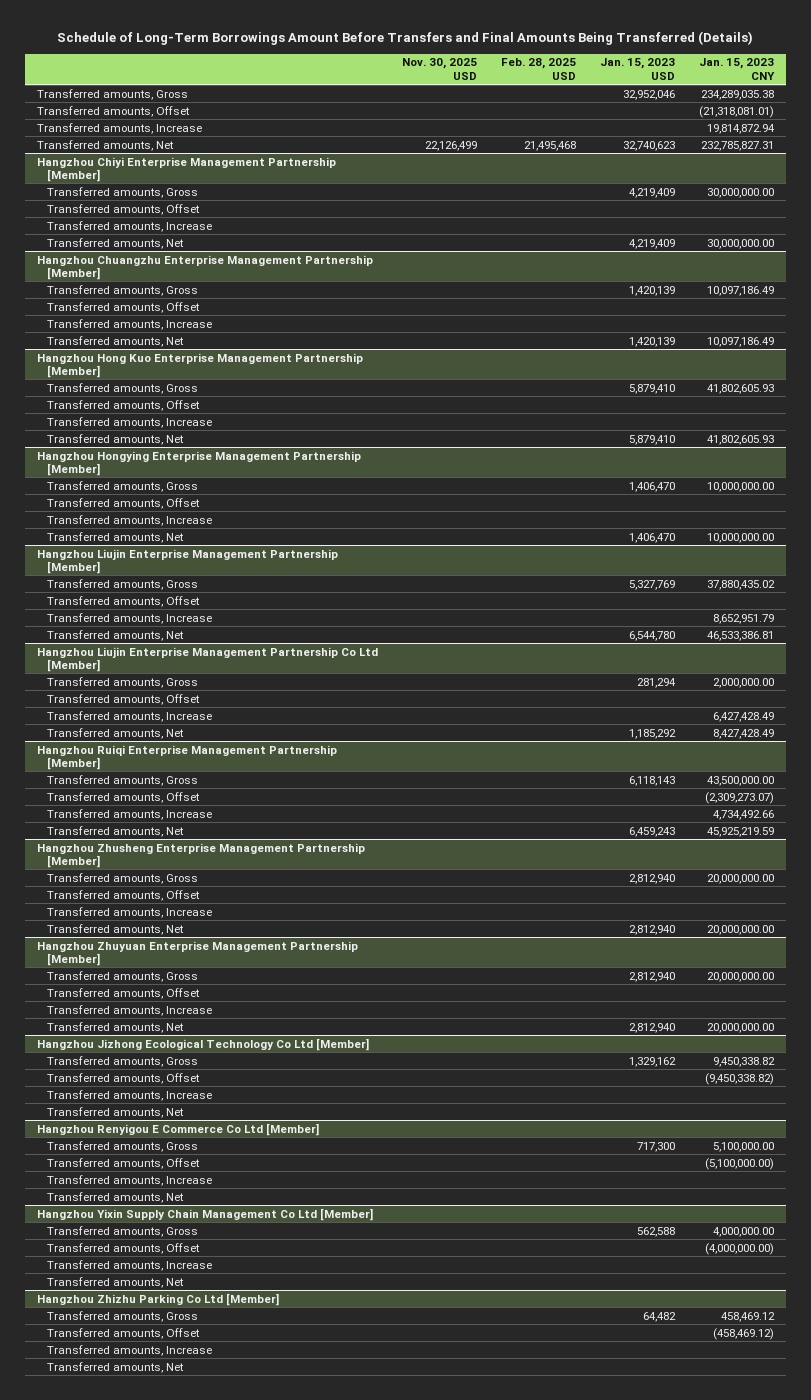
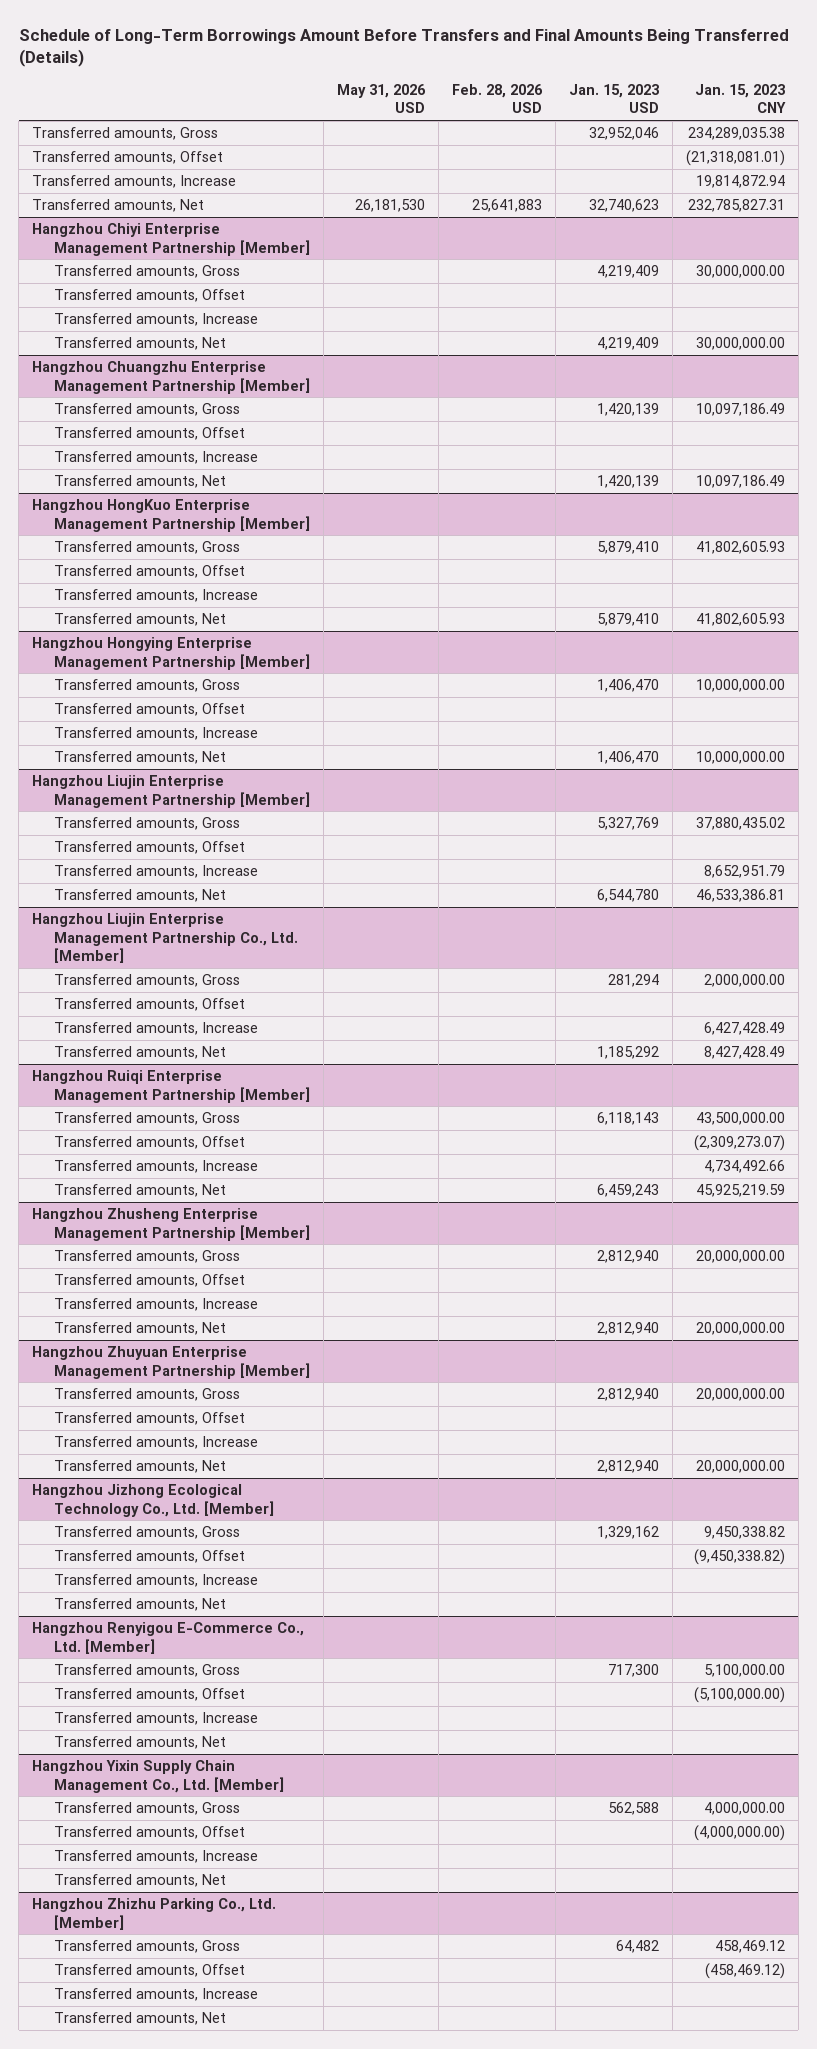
[401,58,477,80] Nov. 30, 2025 USD -> none
[500,58,576,80] Feb. 28, 2025 USD -> none
none -> [337,83,427,114] May 31, 2026 USD
none -> [452,83,544,114] Feb. 28, 2026 USD
[36,352,363,378] Hangzhou Hong Kuo Enterprise Management Partnership [Member] -> [32,499,311,532] Hangzhou HongKuo Enterprise Management Partnership [Member]
[36,646,378,672] Hangzhou Liujin Enterprise Management Partnership Co Ltd [Member] -> [32,913,299,964] Hangzhou Liujin Enterprise Management Partnership Co., Ltd. [Member]
[36,1037,369,1051] Hangzhou Jizhong Ecological Technology Co Ltd [Member] -> [32,1484,275,1517] Hangzhou Jizhong Ecological Technology Co., Ltd. [Member]
[36,1122,319,1136] Hangzhou Renyigou E Commerce Co Ltd [Member] -> [32,1622,305,1654] Hangzhou Renyigou E-Commerce Co., Ltd. [Member]
[36,1207,373,1221] Hangzhou Yixin Supply Chain Management Co Ltd [Member] -> [32,1760,285,1793] Hangzhou Yixin Supply Chain Management Co., Ltd. [Member]
[36,1292,279,1306] Hangzhou Zhizhu Parking Co Ltd [Member] -> [32,1898,277,1930] Hangzhou Zhizhu Parking Co., Ltd. [Member]

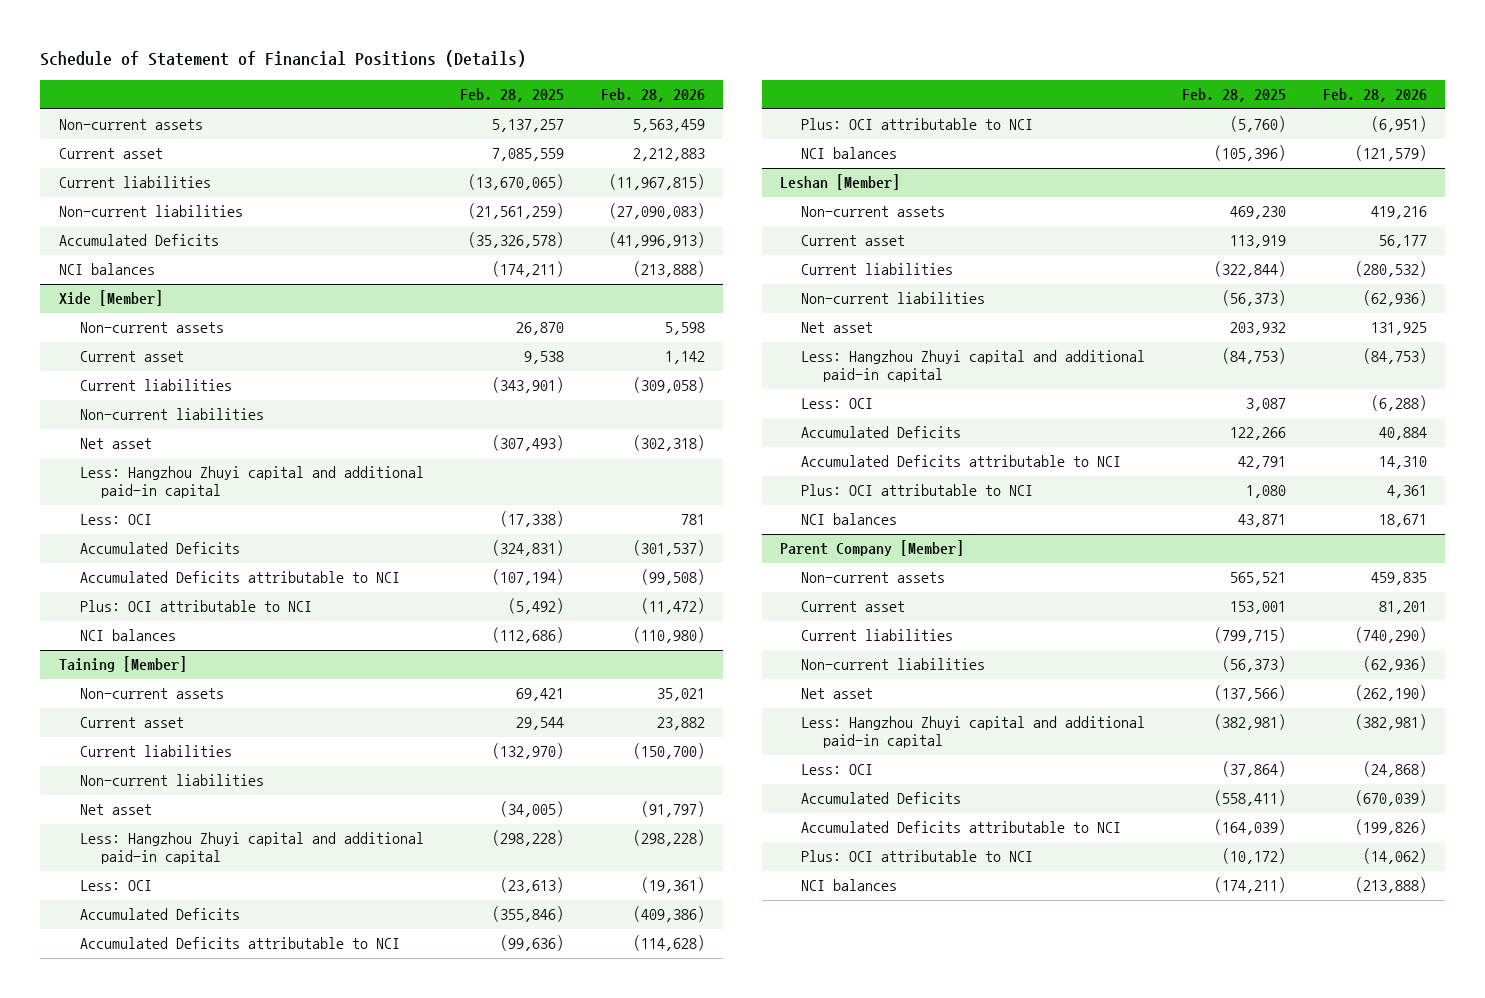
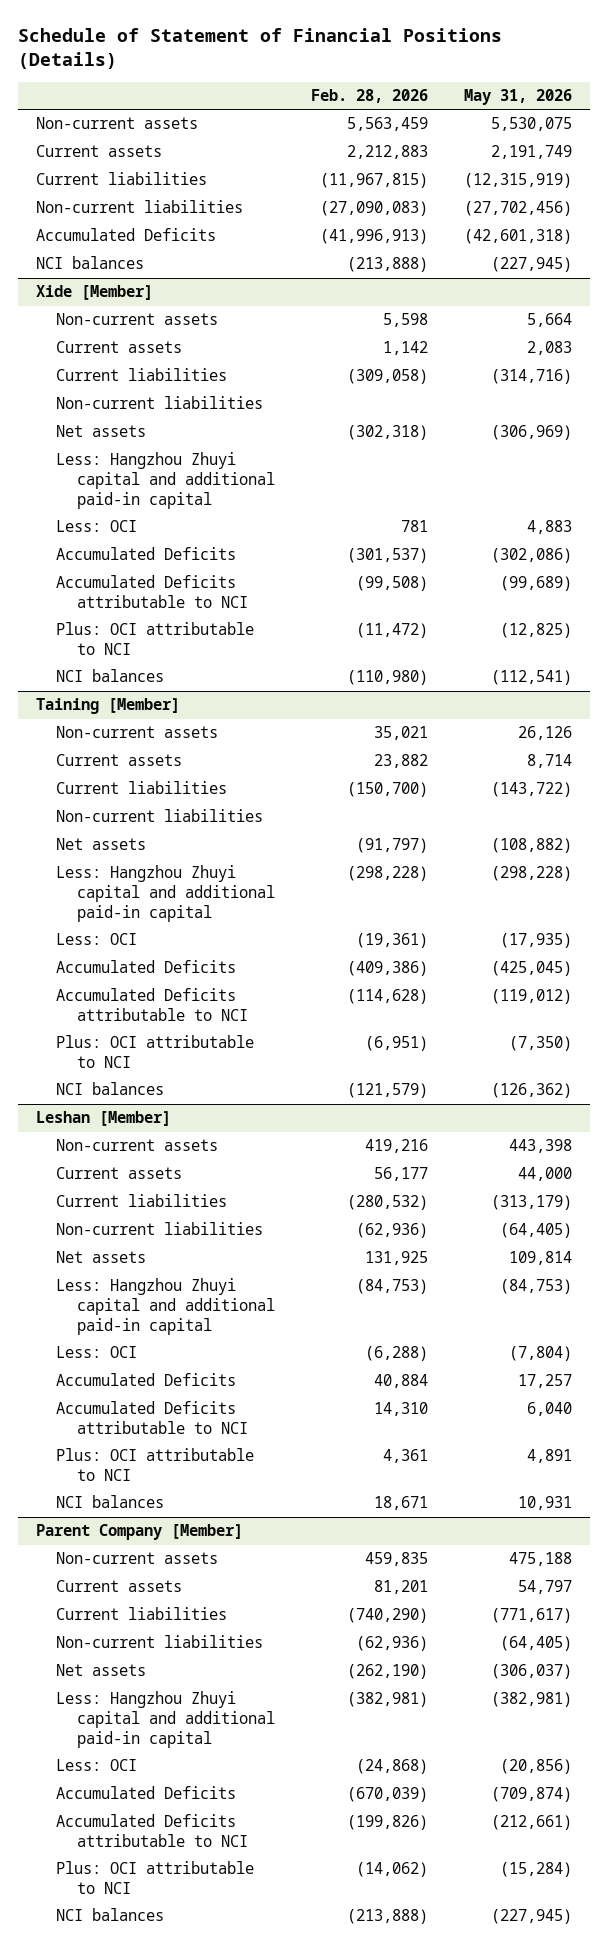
[460,88,565,103] Feb. 28, 2025 -> none
none -> [463,89,572,106] May 31, 2026
[58,148,163,160] Current asset -> [35,145,162,158] Current assets
[79,351,184,363] Current asset -> [56,341,183,354] Current assets
[79,438,152,450] Net asset -> [56,425,147,438] Net assets
[79,717,184,729] Current asset -> [56,754,183,767] Current assets
[79,804,152,816] Net asset -> [56,838,147,851] Net assets
[801,235,906,247] Current asset -> [56,1167,183,1180] Current assets
[801,322,874,334] Net asset -> [56,1251,147,1264] Net assets
[801,601,906,613] Current asset -> [56,1580,183,1593] Current assets
[801,688,874,700] Net asset -> [56,1664,147,1677] Net assets

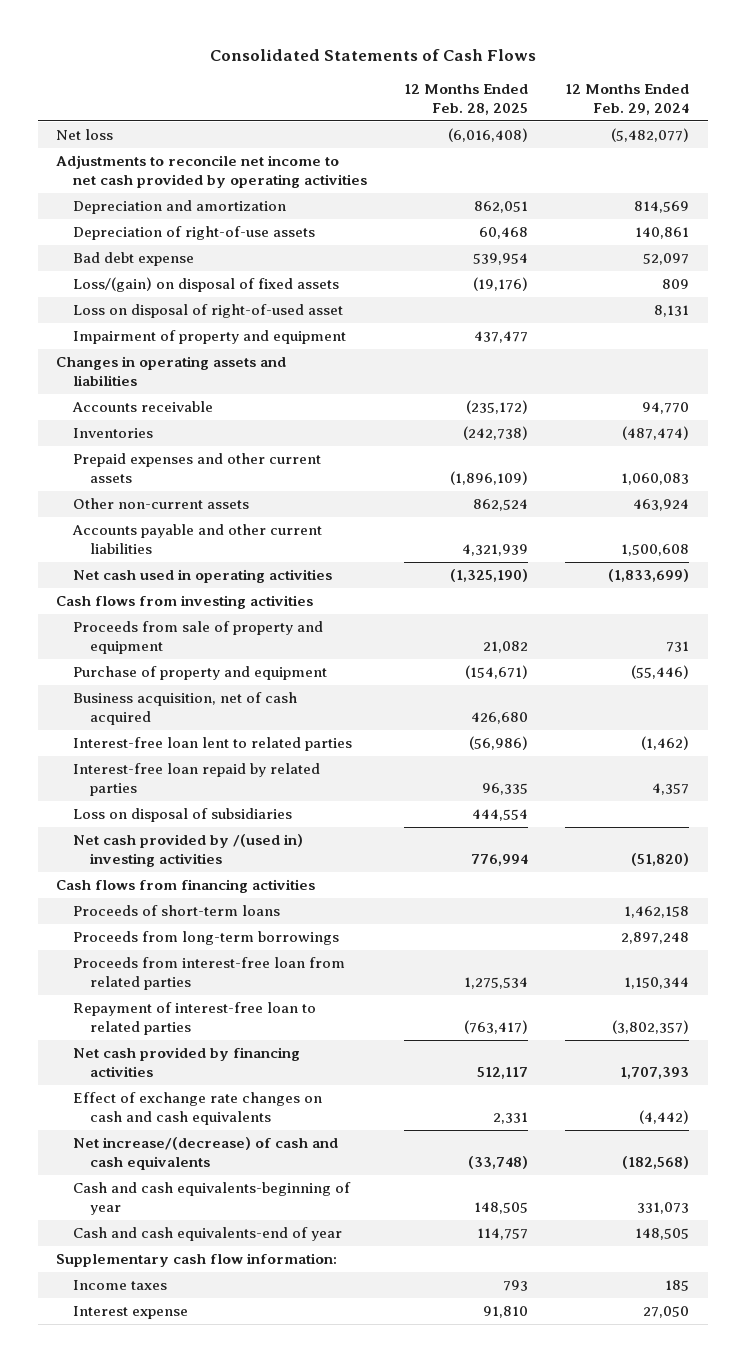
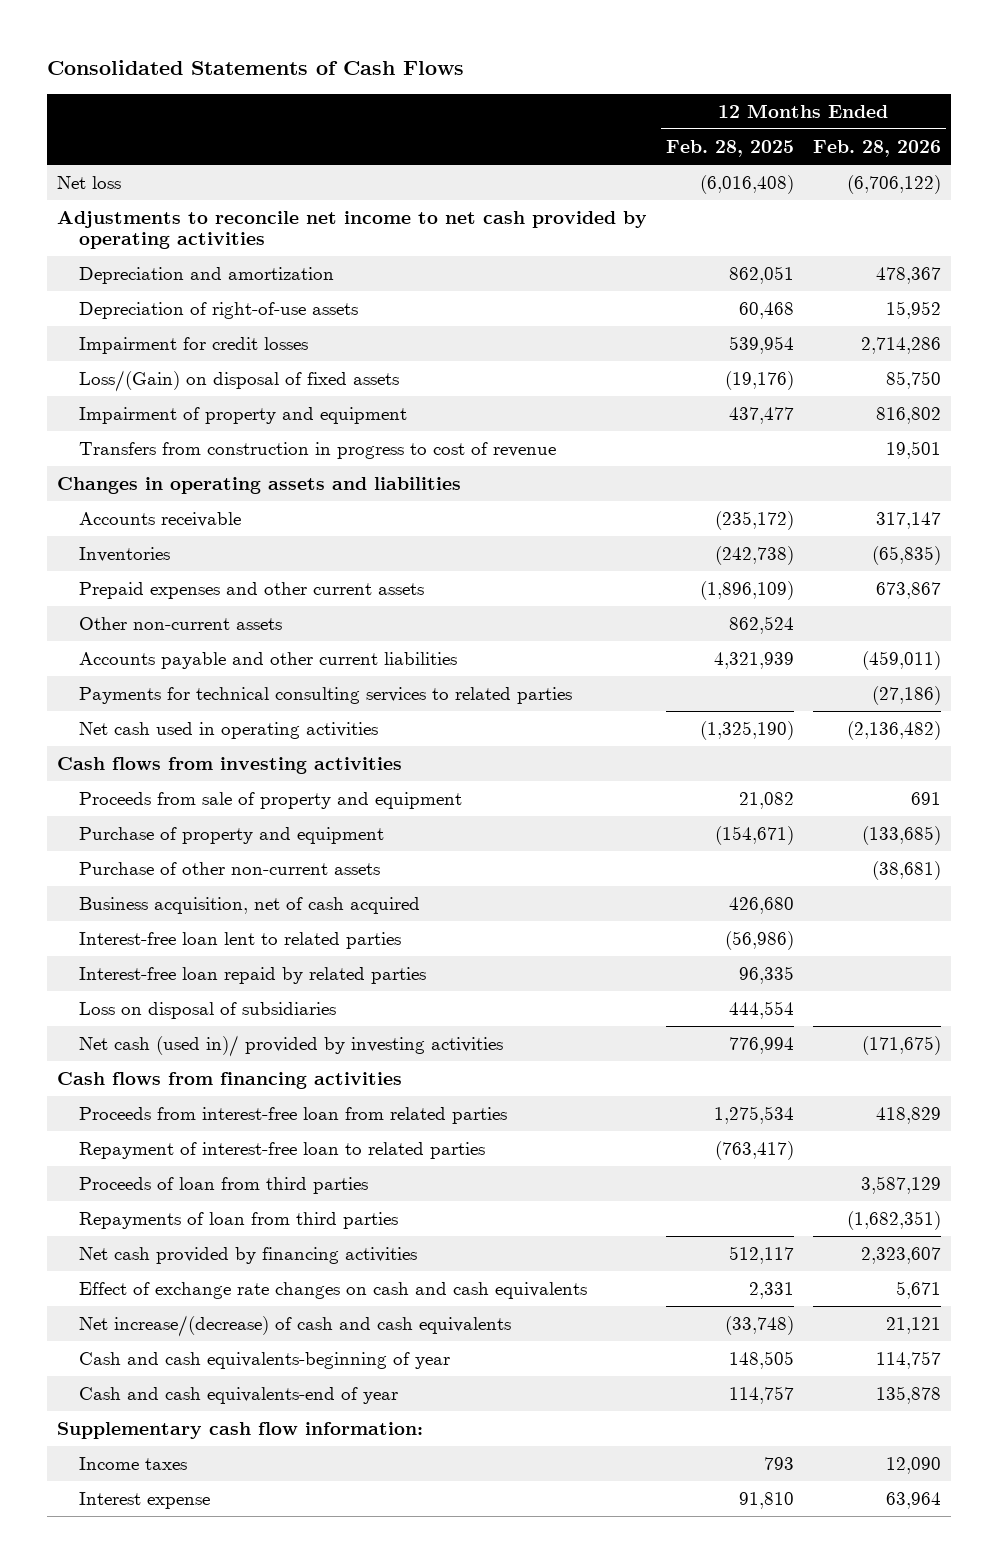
[565,84,690,115] 12 Months Ended Feb. 29, 2024 -> none
none -> [813,139,942,157] Feb. 28, 2026
[73,304,344,319] Loss on disposal of right-of-used asset -> none
[73,252,195,267] Bad debt expense -> [79,336,309,354] Impairment for credit losses
[73,277,340,293] Loss/(gain) on disposal of fixed assets -> [79,369,400,392] Loss/(Gain) on disposal of fixed assets
none -> [79,441,557,459] Transfers from construction in progress to cost of revenue
none -> [79,686,573,704] Payments for technical consulting services to related parties
none -> [79,861,381,875] Purchase of other non-current assets
[73,834,304,867] Net cash provided by /(used in) investing activities -> [79,1034,504,1057] Net cash (used in)/ provided by investing activities
[73,905,281,917] Proceeds of short-term loans -> none
[73,931,340,946] Proceeds from long-term borrowings -> none
none -> [79,1176,369,1194] Proceeds of loan from third parties
none -> [79,1211,399,1229] Repayments of loan from third parties

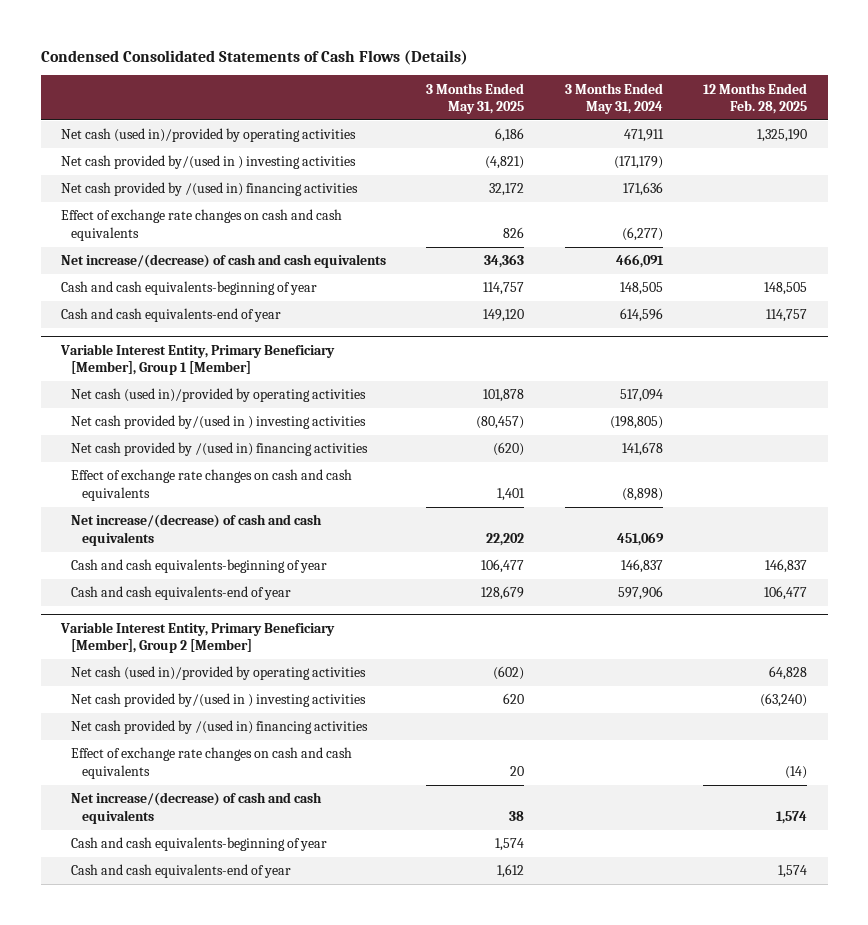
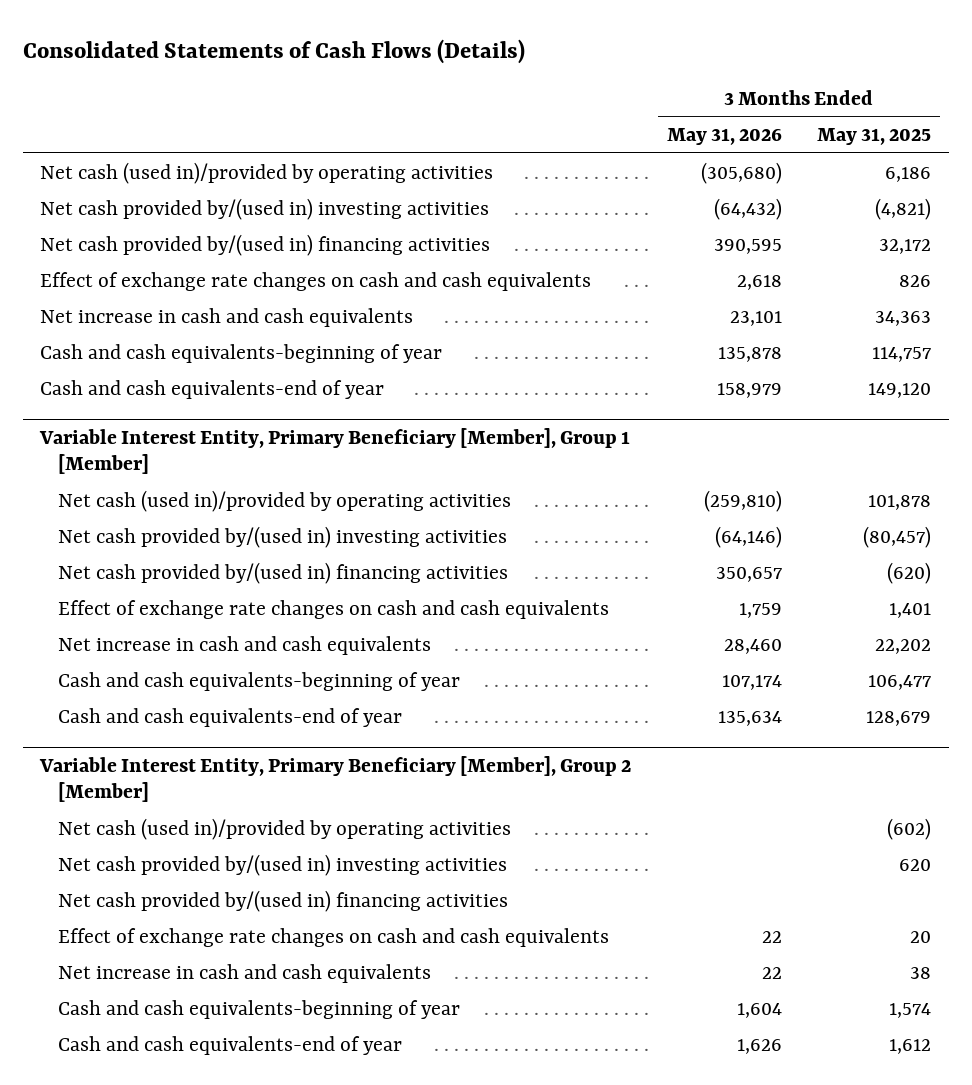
[40,49,468,65] Condensed Consolidated Statements of Cash Flows (Details) -> [22,38,525,64] Consolidated Statements of Cash Flows (Details)
[564,82,663,114] 3 Months Ended May 31, 2024 -> none
[703,82,808,114] 12 Months Ended Feb. 28, 2025 -> none
none -> [666,128,782,146] May 31, 2026
[60,155,356,170] Net cash provided by/(used in ) investing activities -> [40,197,490,220] Net cash provided by/(used in) investing activities
[60,182,358,197] Net cash provided by /(used in) financing activities -> [40,233,491,256] Net cash provided by/(used in) financing activities
[60,254,386,269] Net increase/(decrease) of cash and cash equivalents -> [40,307,414,327] Net increase in cash and cash equivalents
[71,415,367,430] Net cash provided by/(used in ) investing activities -> [57,525,507,548] Net cash provided by/(used in) investing activities
[71,442,369,457] Net cash provided by /(used in) financing activities -> [57,561,508,584] Net cash provided by/(used in) financing activities
[71,514,323,546] Net increase/(decrease) of cash and cash equivalents -> [57,635,431,655] Net increase in cash and cash equivalents
[71,693,367,708] Net cash provided by/(used in ) investing activities -> [57,853,507,876] Net cash provided by/(used in) investing activities
[71,720,369,735] Net cash provided by /(used in) financing activities -> [57,889,508,912] Net cash provided by/(used in) financing activities
[71,792,323,824] Net increase/(decrease) of cash and cash equivalents -> [57,963,431,983] Net increase in cash and cash equivalents

